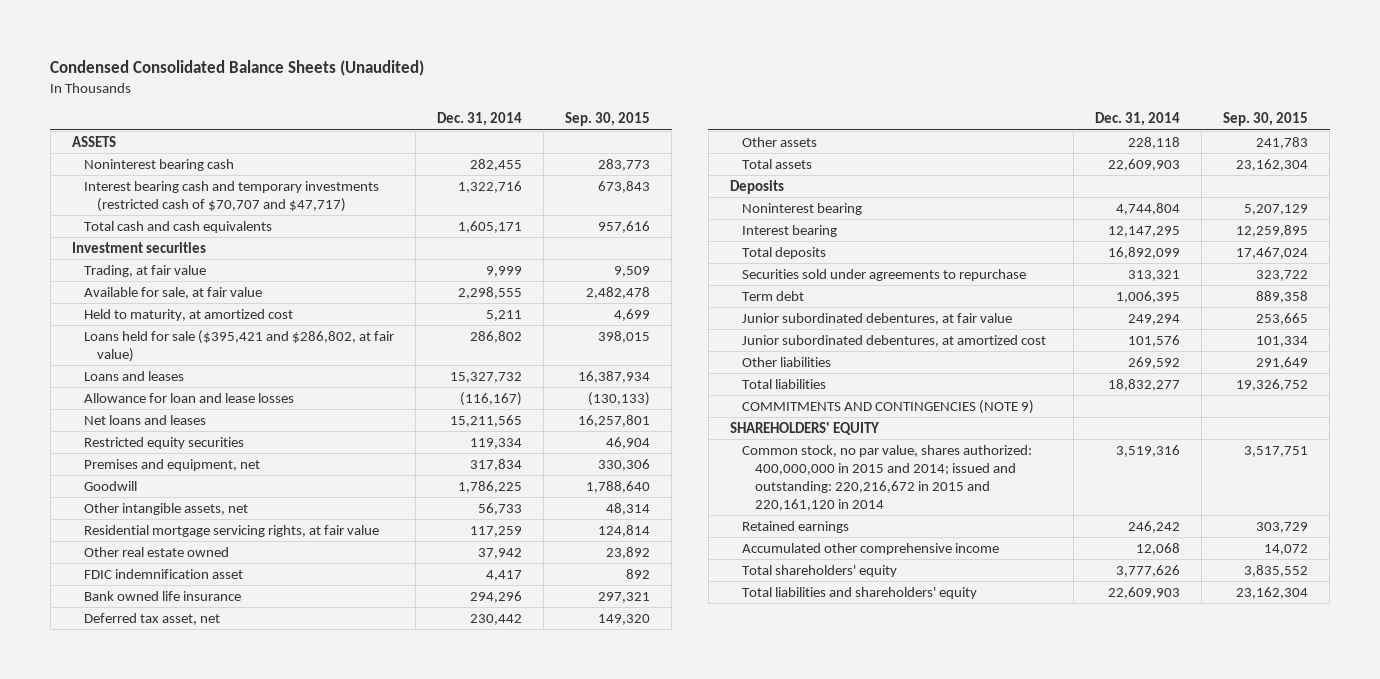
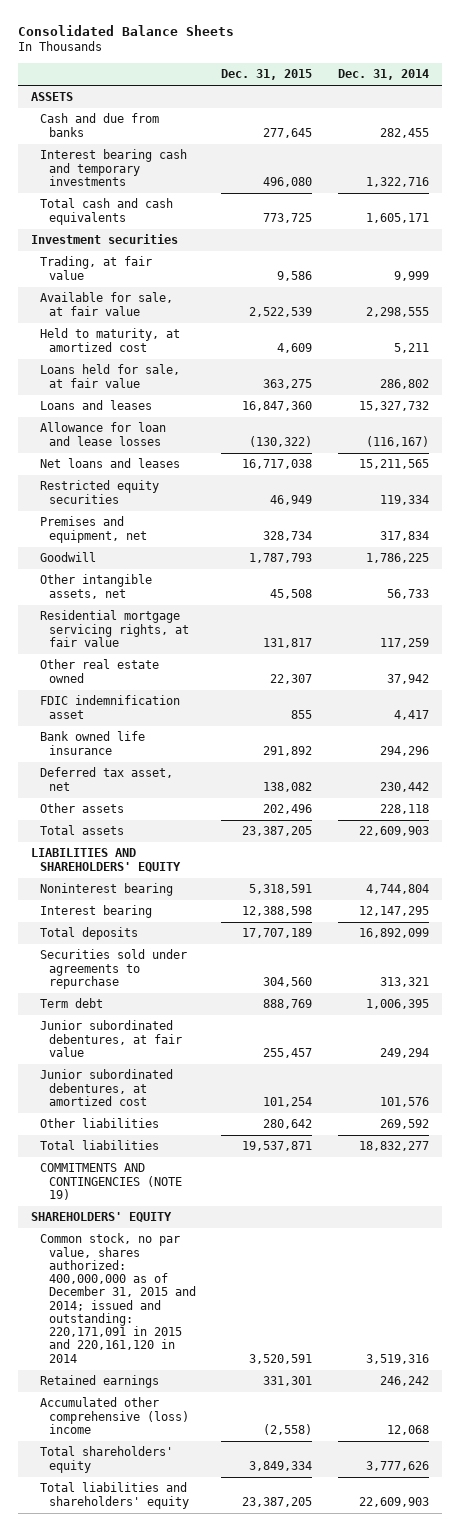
[50,59,425,76] Condensed Consolidated Balance Sheets (Unaudited) -> [18,24,235,36] Consolidated Balance Sheets
[565,112,651,127] Sep. 30, 2015 -> none
none -> [221,69,313,81] Dec. 31, 2015
[84,158,235,171] Noninterest bearing cash -> [39,113,159,137] Cash and due from banks
[84,180,380,212] Interest bearing cash and temporary investments (restricted cash of $70,707 and $47,717) -> [39,149,187,186] Interest bearing cash and temporary investments
[84,329,395,362] Loans held for sale ($395,421 and $286,802, at fair value) -> [39,364,180,388] Loans held for sale, at fair value
[729,179,784,194] Deposits -> none
none -> [30,848,181,872] LIABILITIES AND SHAREHOLDERS' EQUITY
[742,399,1035,414] COMMITMENTS AND CONTINGENCIES (NOTE 9) -> [39,1163,182,1200] COMMITMENTS AND CONTINGENCIES (NOTE 19)
[742,444,1033,511] Common stock, no par value, shares authorized: 400,000,000 in 2015 and 2014; issued and outstanding: 220,216,672 in 2015 and 220,161,120 in 2014 -> [39,1233,196,1363] Common stock, no par value, shares authorized: 400,000,000 as of December 31, 2015 and 2014; issued and outstanding: 220,171,091 in 2015 and 220,161,120 in 2014
[742,542,1000,555] Accumulated other comprehensive income -> [39,1397,189,1434] Accumulated other comprehensive (loss) income

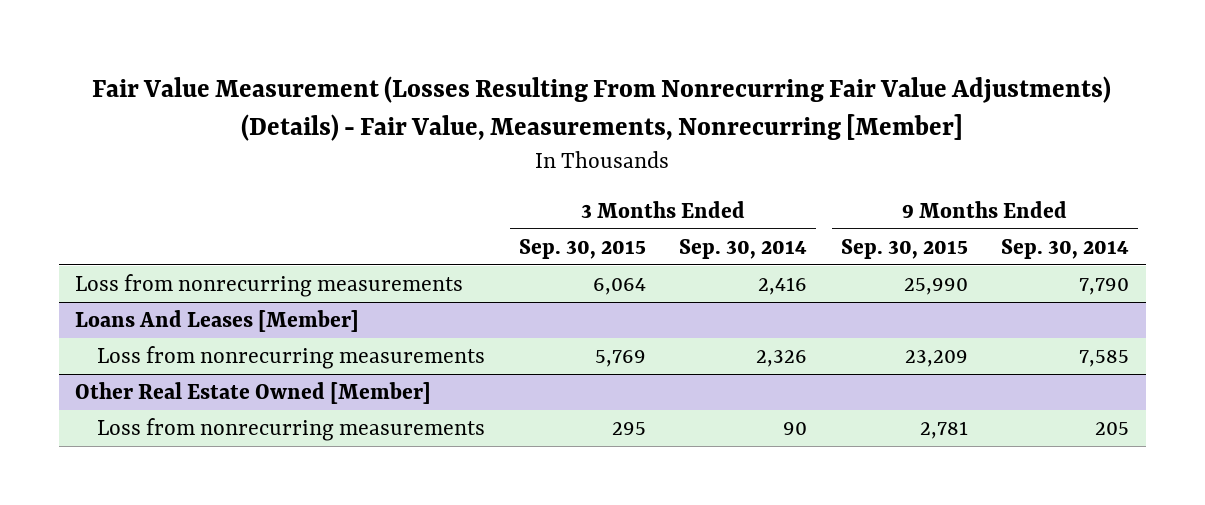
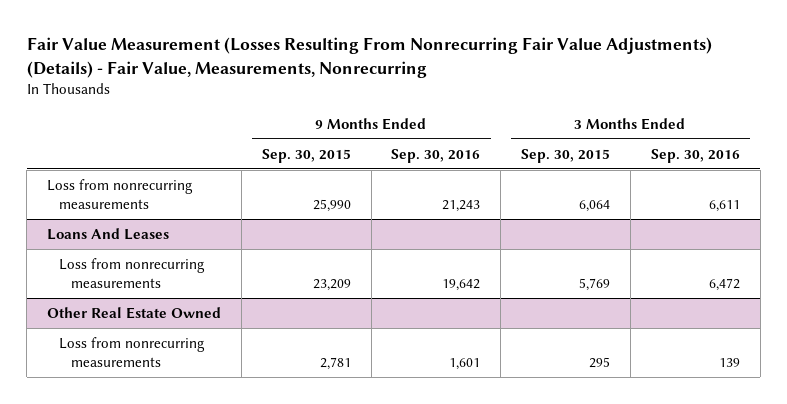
[92,75,1112,141] Fair Value Measurement (Losses Resulting From Nonrecurring Fair Value Adjustments) (Details) - Fair Value, Measurements, Nonrecurring [Member] -> [26,37,712,78] Fair Value Measurement (Losses Resulting From Nonrecurring Fair Value Adjustments) (Details) - Fair Value, Measurements, Nonrecurring
[679,238,808,259] Sep. 30, 2014 -> none
[1001,238,1130,259] Sep. 30, 2014 -> none
none -> [391,148,481,163] Sep. 30, 2016
none -> [650,148,740,163] Sep. 30, 2016
[75,309,360,332] Loans And Leases [Member] -> [47,227,170,240] Loans And Leases
[75,381,432,404] Other Real Estate Owned [Member] -> [47,306,222,319] Other Real Estate Owned

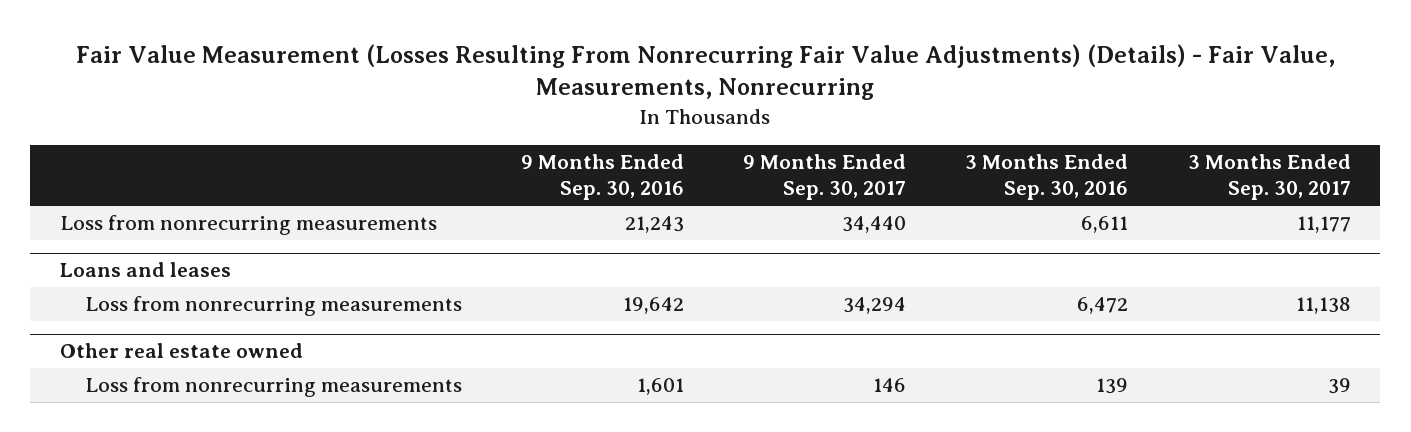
[261,148,351,163] Sep. 30, 2015 -> none
[521,148,611,163] Sep. 30, 2015 -> none
none -> [743,153,907,201] 9 Months Ended Sep. 30, 2017
none -> [1187,153,1351,201] 3 Months Ended Sep. 30, 2017
[47,227,170,240] Loans And Leases -> [59,262,231,278] Loans and leases
[47,306,222,319] Other Real Estate Owned -> [59,343,303,359] Other real estate owned

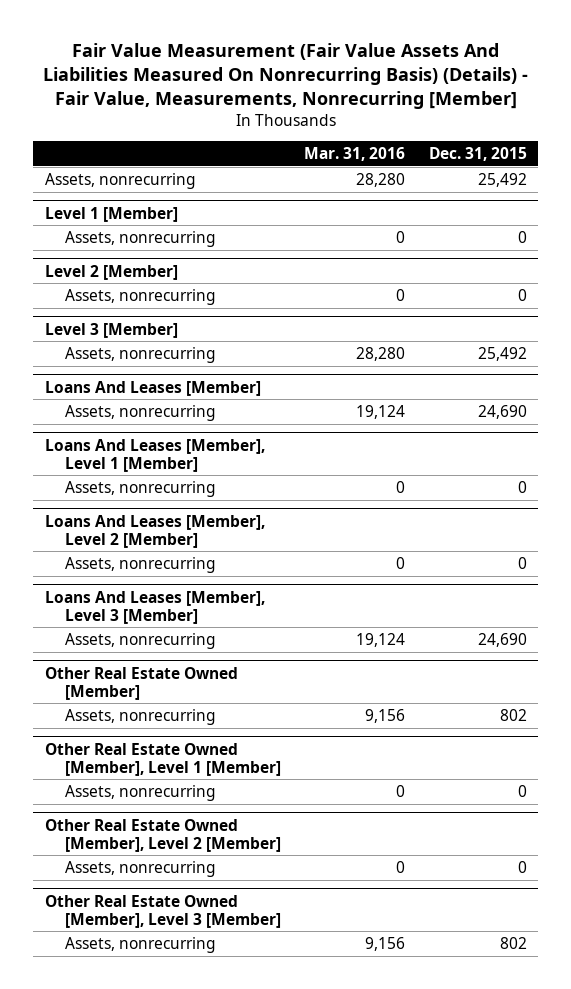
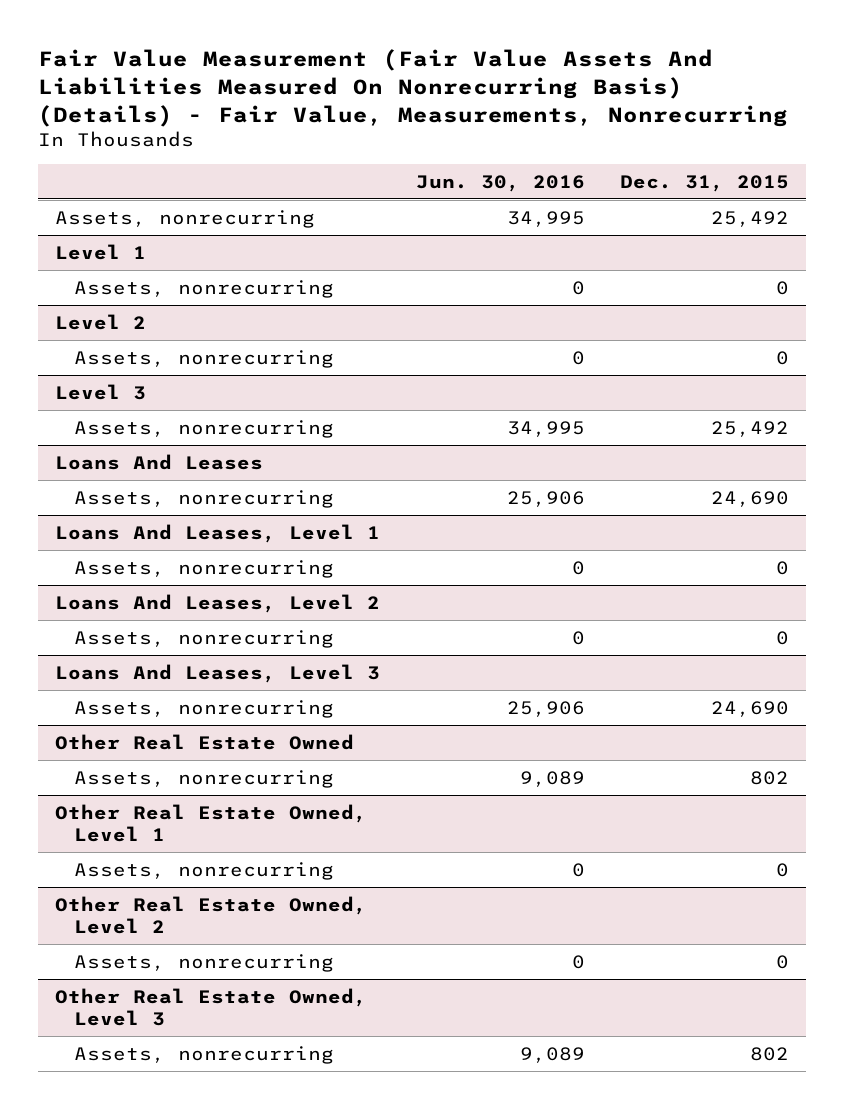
[42,42,528,110] Fair Value Measurement (Fair Value Assets And Liabilities Measured On Nonrecurring Basis) (Details) - Fair Value, Measurements, Nonrecurring [Member] -> [37,48,788,127] Fair Value Measurement (Fair Value Assets And Liabilities Measured On Nonrecurring Basis) (Details) - Fair Value, Measurements, Nonrecurring
[304,147,406,162] Mar. 31, 2016 -> none
none -> [415,174,585,192] Jun. 30, 2016
[44,206,178,222] Level 1 [Member] -> [55,243,147,260] Level 1
[44,264,178,280] Level 2 [Member] -> [55,313,147,330] Level 2
[44,322,178,338] Level 3 [Member] -> [55,383,147,400] Level 3
[44,380,261,396] Loans And Leases [Member] -> [55,453,264,470] Loans And Leases
[44,438,265,472] Loans And Leases [Member], Level 1 [Member] -> [55,523,381,543] Loans And Leases, Level 1
[44,514,265,548] Loans And Leases [Member], Level 2 [Member] -> [55,593,381,613] Loans And Leases, Level 2
[44,590,265,624] Loans And Leases [Member], Level 3 [Member] -> [55,663,381,683] Loans And Leases, Level 3
[44,666,238,700] Other Real Estate Owned [Member] -> [55,733,355,750] Other Real Estate Owned
[44,742,281,776] Other Real Estate Owned [Member], Level 1 [Member] -> [55,803,368,842] Other Real Estate Owned, Level 1
[44,818,281,852] Other Real Estate Owned [Member], Level 2 [Member] -> [55,895,368,934] Other Real Estate Owned, Level 2
[44,894,281,928] Other Real Estate Owned [Member], Level 3 [Member] -> [55,987,368,1026] Other Real Estate Owned, Level 3

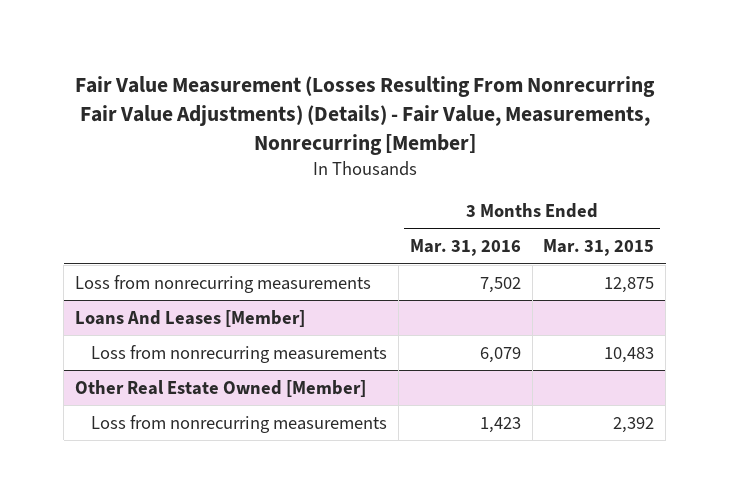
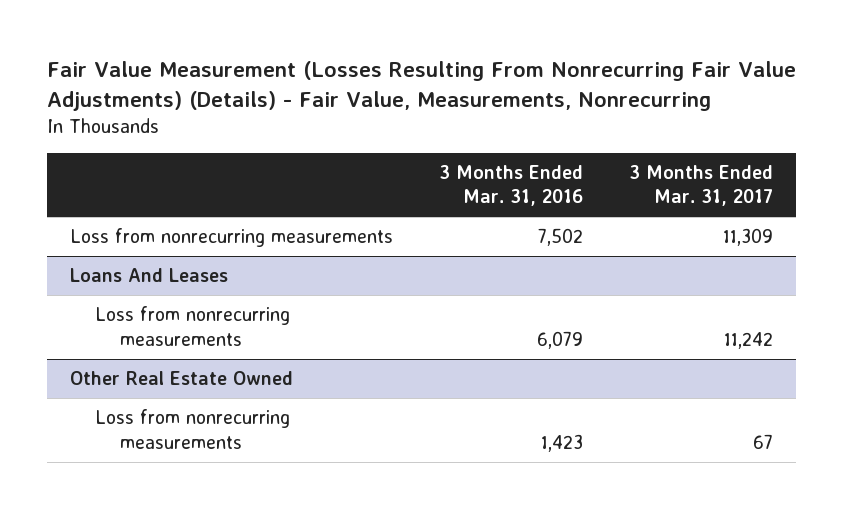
[74,76,655,156] Fair Value Measurement (Losses Resulting From Nonrecurring Fair Value Adjustments) (Details) - Fair Value, Measurements, Nonrecurring [Member] -> [46,60,796,111] Fair Value Measurement (Losses Resulting From Nonrecurring Fair Value Adjustments) (Details) - Fair Value, Measurements, Nonrecurring
[543,239,655,257] Mar. 31, 2015 -> none
none -> [628,164,773,207] 3 Months Ended Mar. 31, 2017
[74,309,305,327] Loans And Leases [Member] -> [69,268,228,283] Loans And Leases
[74,379,366,397] Other Real Estate Owned [Member] -> [69,371,293,386] Other Real Estate Owned

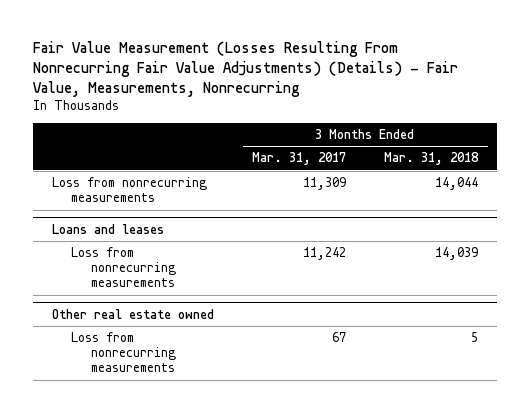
[438,164,583,207] 3 Months Ended Mar. 31, 2016 -> none
none -> [384,152,480,166] Mar. 31, 2018
[69,268,228,283] Loans And Leases -> [52,223,165,234] Loans and leases
[69,371,293,386] Other Real Estate Owned -> [52,308,215,319] Other real estate owned

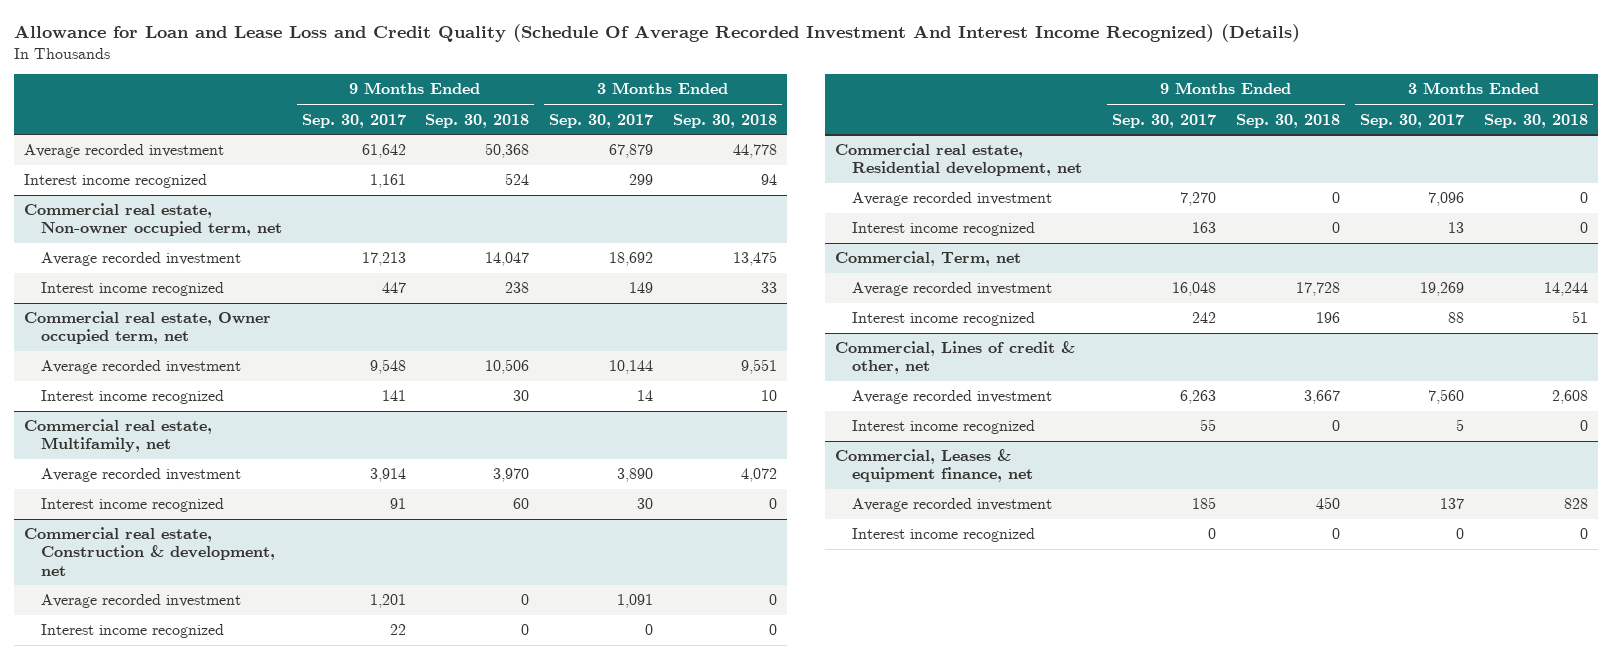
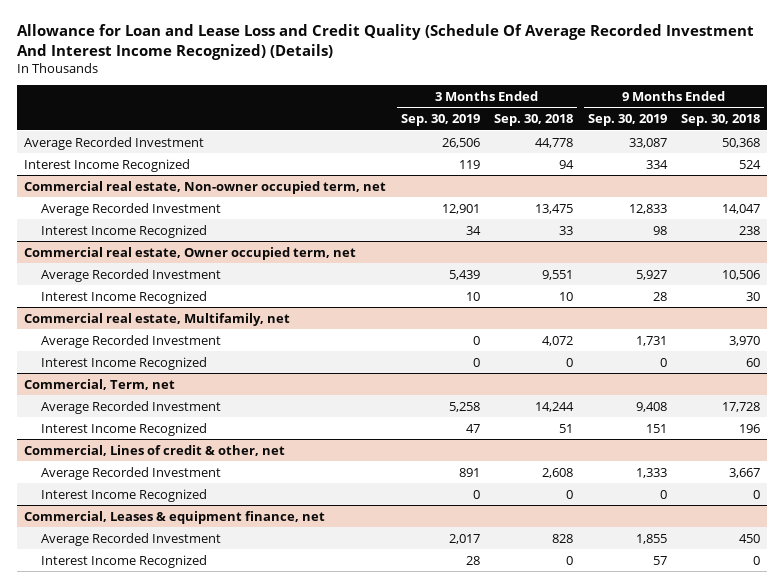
[301,113,406,128] Sep. 30, 2017 -> none
[549,113,654,128] Sep. 30, 2017 -> none
none -> [400,113,480,126] Sep. 30, 2019
none -> [587,113,667,126] Sep. 30, 2019
[24,144,225,159] Average recorded investment -> [24,136,205,150] Average Recorded Investment
[24,174,208,189] Interest income recognized -> [24,158,191,172] Interest Income Recognized
[40,252,241,267] Average recorded investment -> [41,202,222,216] Average Recorded Investment
[40,282,224,297] Interest income recognized -> [41,224,208,238] Interest Income Recognized
[40,360,241,375] Average recorded investment -> [41,268,222,282] Average Recorded Investment
[40,390,224,405] Interest income recognized -> [41,290,208,304] Interest Income Recognized
[24,527,275,576] Commercial real estate, Construction & development, net -> none
[40,594,241,609] Average recorded investment -> none
[40,624,224,639] Interest income recognized -> none
[835,143,1082,177] Commercial real estate, Residential development, net -> none
[851,192,1052,207] Average recorded investment -> none
[851,222,1035,237] Interest income recognized -> none
[40,468,241,483] Average recorded investment -> [41,334,222,348] Average Recorded Investment
[40,498,224,513] Interest income recognized -> [41,356,208,370] Interest Income Recognized
[851,282,1052,297] Average recorded investment -> [41,400,222,414] Average Recorded Investment
[851,312,1035,327] Interest income recognized -> [41,422,208,436] Interest Income Recognized
[851,390,1052,405] Average recorded investment -> [41,466,222,480] Average Recorded Investment
[851,420,1035,435] Interest income recognized -> [41,488,208,502] Interest Income Recognized
[851,498,1052,513] Average recorded investment -> [41,532,222,546] Average Recorded Investment
[851,528,1035,543] Interest income recognized -> [41,554,208,568] Interest Income Recognized

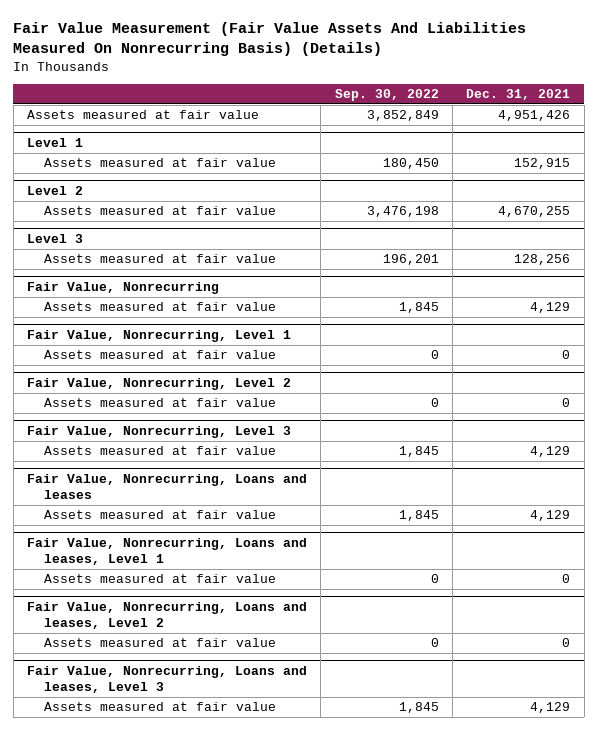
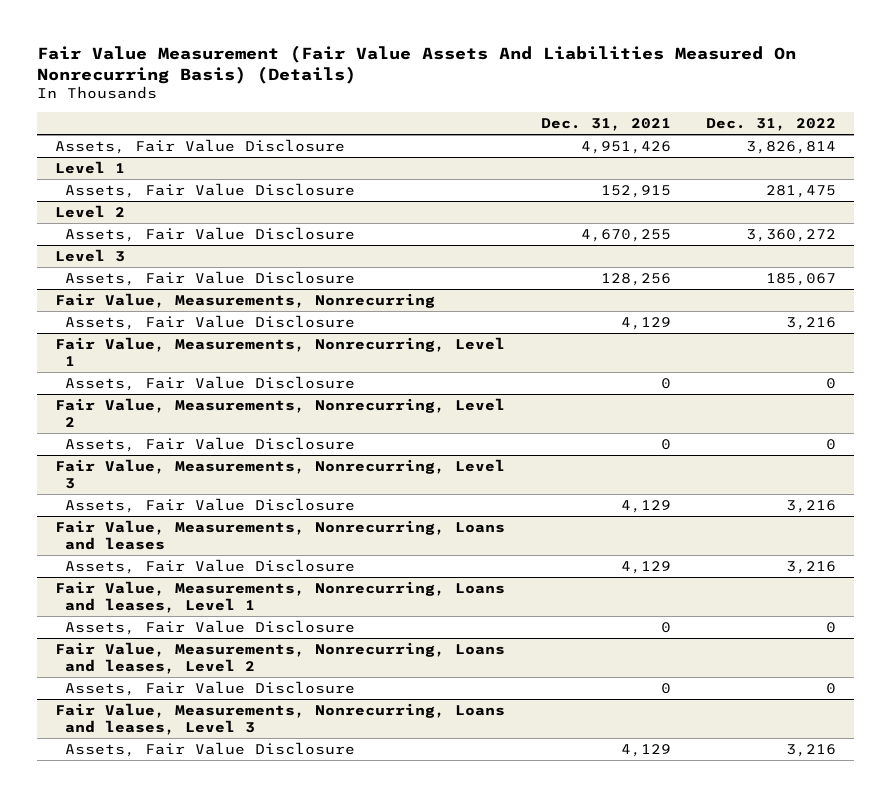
[334,89,439,102] Sep. 30, 2022 -> none
none -> [706,118,837,132] Dec. 31, 2022
[26,110,259,120] Assets measured at fair value -> [54,138,345,154] Assets, Fair Value Disclosure
[43,158,276,168] Assets measured at fair value -> [64,182,355,198] Assets, Fair Value Disclosure
[43,206,276,216] Assets measured at fair value -> [64,226,355,242] Assets, Fair Value Disclosure
[43,254,276,264] Assets measured at fair value -> [64,270,355,286] Assets, Fair Value Disclosure
[26,282,219,295] Fair Value, Nonrecurring -> [54,292,435,308] Fair Value, Measurements, Nonrecurring
[43,302,276,312] Assets measured at fair value -> [64,314,355,330] Assets, Fair Value Disclosure
[26,330,291,343] Fair Value, Nonrecurring, Level 1 -> [54,336,505,366] Fair Value, Measurements, Nonrecurring, Level 1
[43,350,276,360] Assets measured at fair value -> [64,375,355,391] Assets, Fair Value Disclosure
[26,378,291,391] Fair Value, Nonrecurring, Level 2 -> [54,397,505,427] Fair Value, Measurements, Nonrecurring, Level 2
[43,398,276,408] Assets measured at fair value -> [64,436,355,452] Assets, Fair Value Disclosure
[26,426,291,439] Fair Value, Nonrecurring, Level 3 -> [54,458,505,489] Fair Value, Measurements, Nonrecurring, Level 3
[43,446,276,456] Assets measured at fair value -> [64,497,355,513] Assets, Fair Value Disclosure
[26,474,307,500] Fair Value, Nonrecurring, Loans and leases -> [54,519,505,550] Fair Value, Measurements, Nonrecurring, Loans and leases
[43,510,276,520] Assets measured at fair value -> [64,558,355,574] Assets, Fair Value Disclosure
[26,538,307,566] Fair Value, Nonrecurring, Loans and leases, Level 1 -> [54,580,505,613] Fair Value, Measurements, Nonrecurring, Loans and leases, Level 1
[43,574,276,584] Assets measured at fair value -> [64,619,355,635] Assets, Fair Value Disclosure
[26,602,307,630] Fair Value, Nonrecurring, Loans and leases, Level 2 -> [54,641,505,674] Fair Value, Measurements, Nonrecurring, Loans and leases, Level 2
[43,638,276,648] Assets measured at fair value -> [64,680,355,696] Assets, Fair Value Disclosure
[26,666,307,694] Fair Value, Nonrecurring, Loans and leases, Level 3 -> [54,702,505,735] Fair Value, Measurements, Nonrecurring, Loans and leases, Level 3
[43,702,276,712] Assets measured at fair value -> [64,741,355,757] Assets, Fair Value Disclosure

